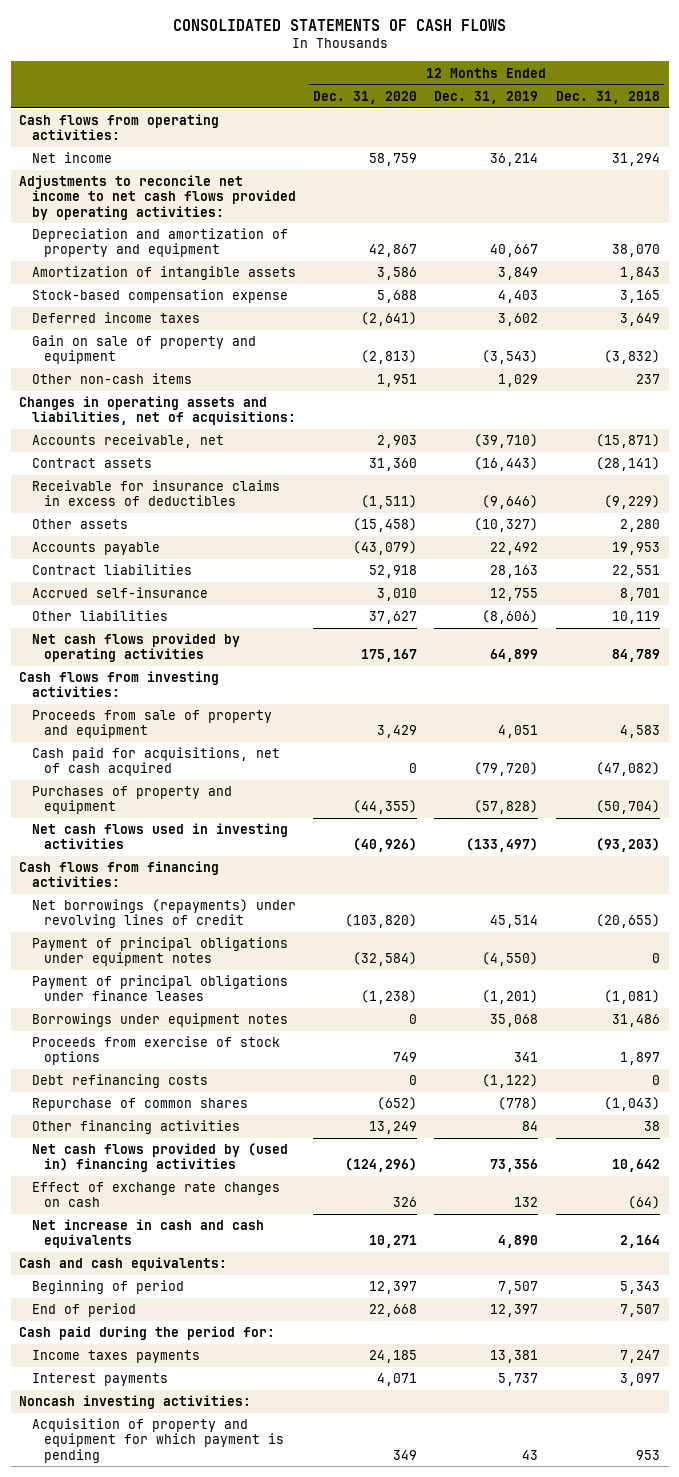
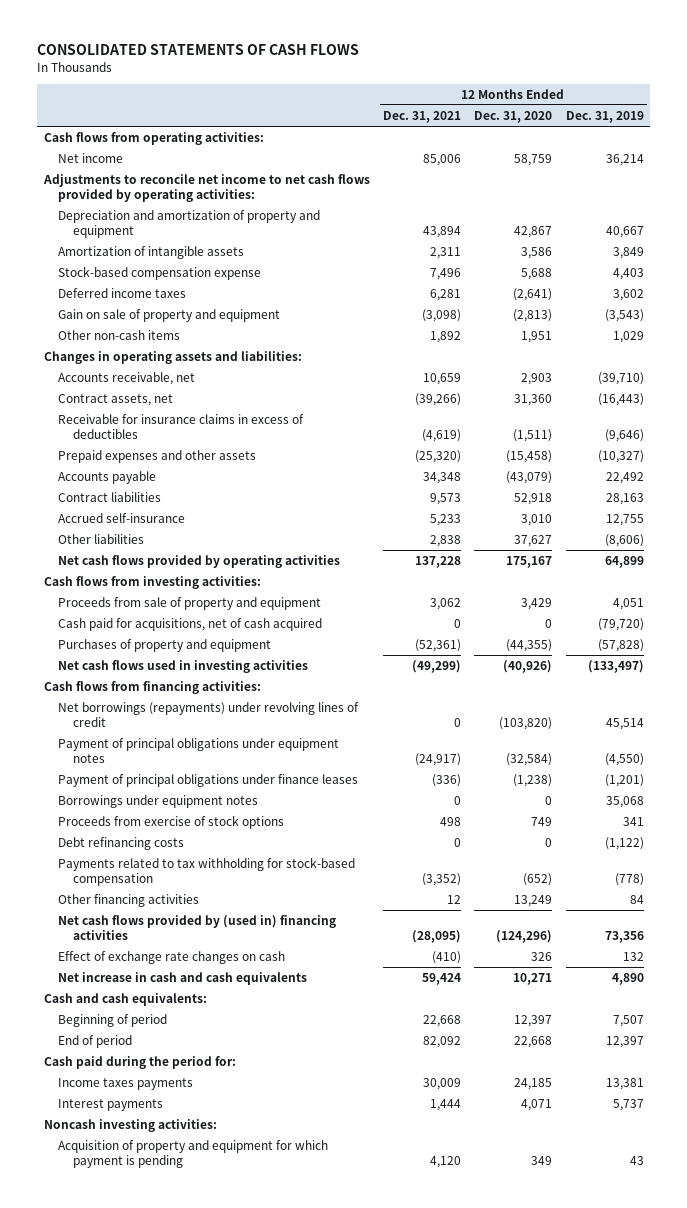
[555,90,660,104] Dec. 31, 2018 -> none
none -> [382,110,461,123] Dec. 31, 2021
[19,396,296,426] Changes in operating assets and liabilities, net of acquisitions: -> [43,351,302,365] Changes in operating assets and liabilities:
[31,458,152,469] Contract assets -> [58,394,174,407] Contract assets, net
[31,519,128,530] Other assets -> [58,450,257,464] Prepaid expenses and other assets
[31,1098,248,1112] Repurchase of common shares -> [58,857,356,886] Payments related to tax withholding for stock-based compensation

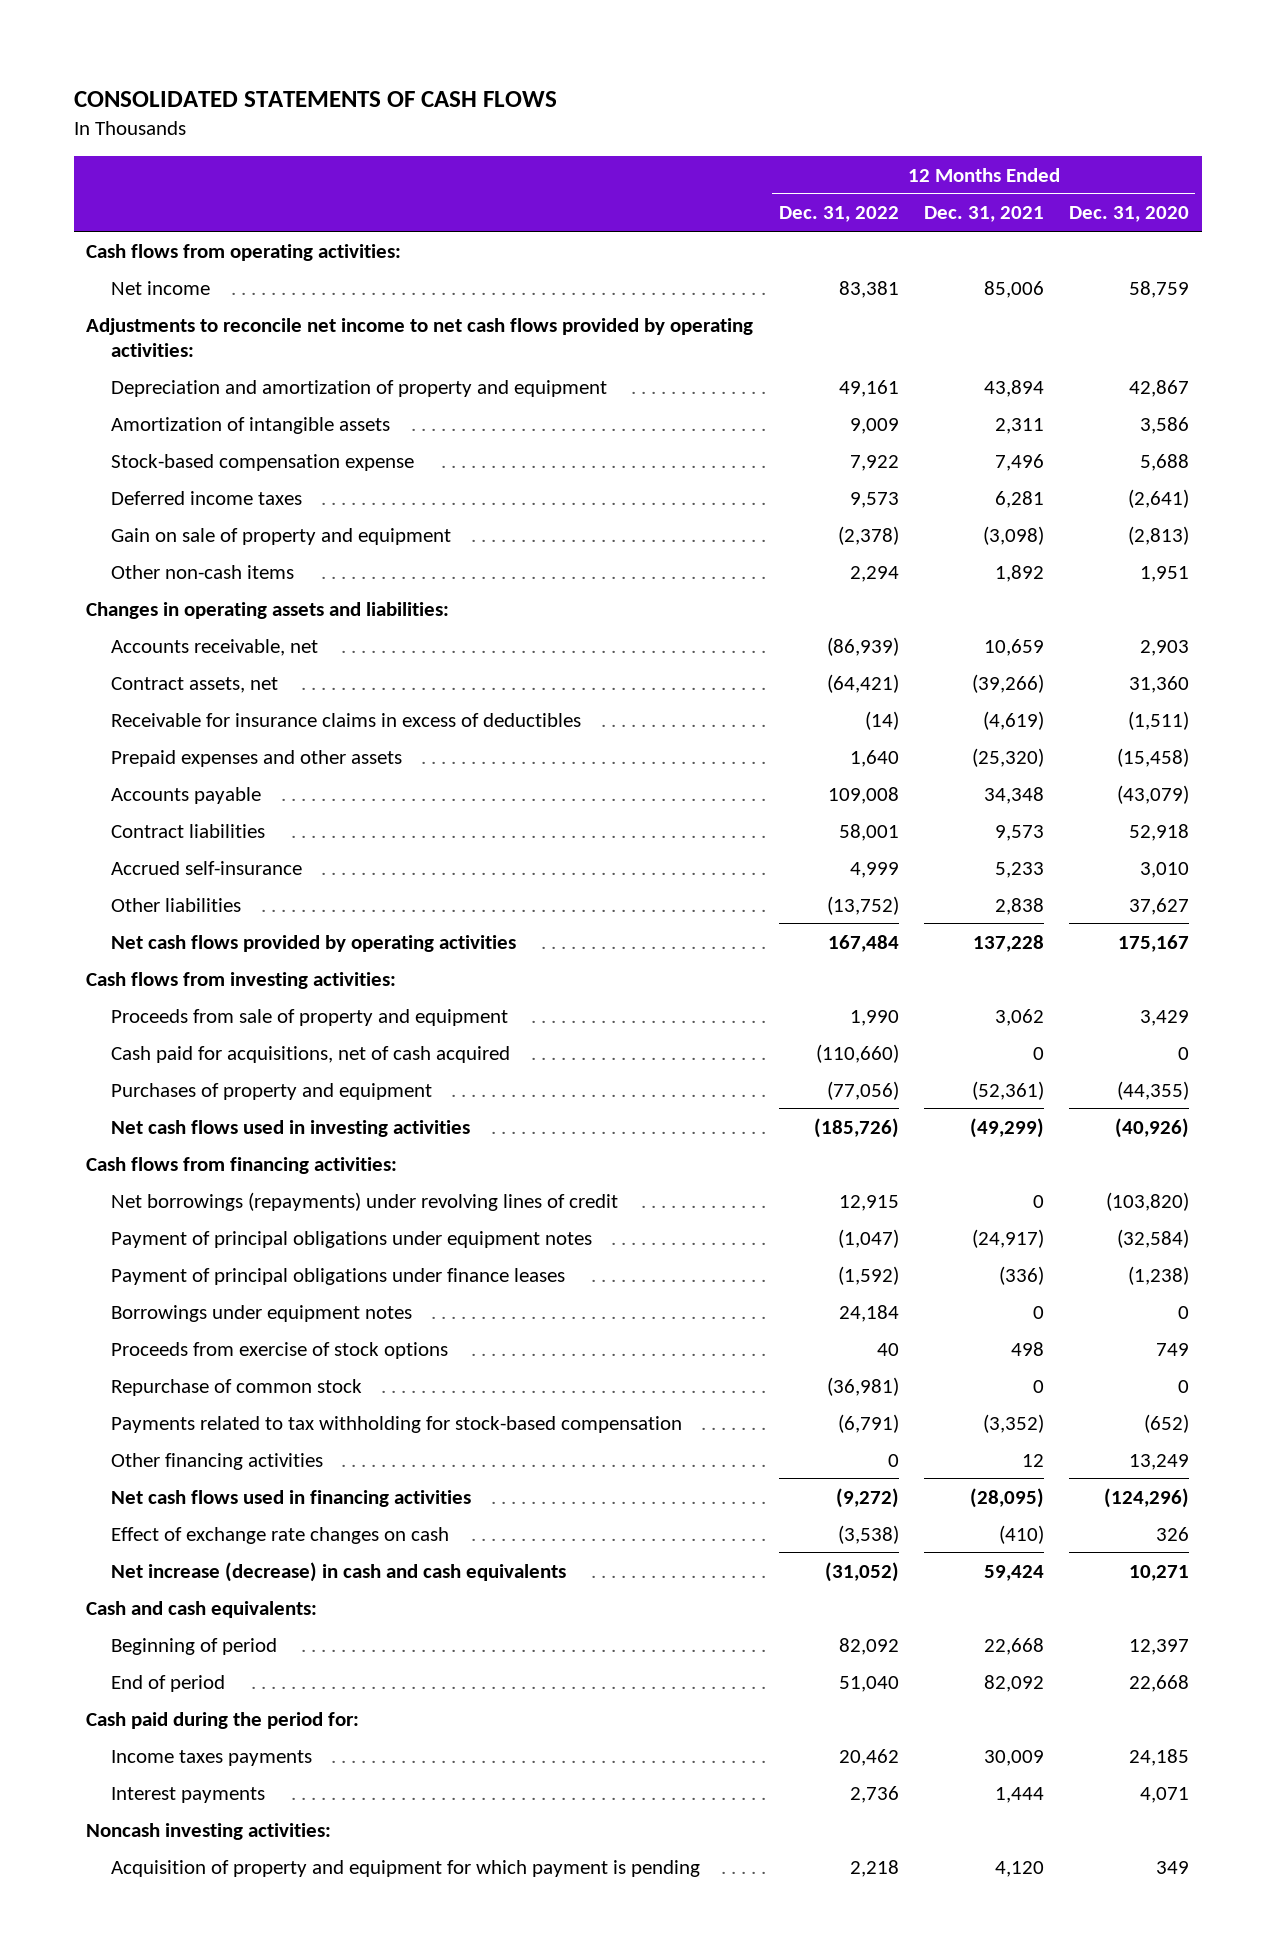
[565,110,644,123] Dec. 31, 2019 -> none
none -> [778,206,899,223] Dec. 31, 2022
[58,837,185,851] Debt refinancing costs -> none
none -> [110,1378,362,1396] Repurchase of common stock
[58,915,337,940] Net cash flows provided by (used in) financing activities -> [110,1489,471,1507] Net cash flows used in financing activities
[58,972,308,986] Net increase in cash and cash equivalents -> [110,1561,566,1582] Net increase (decrease) in cash and cash equivalents

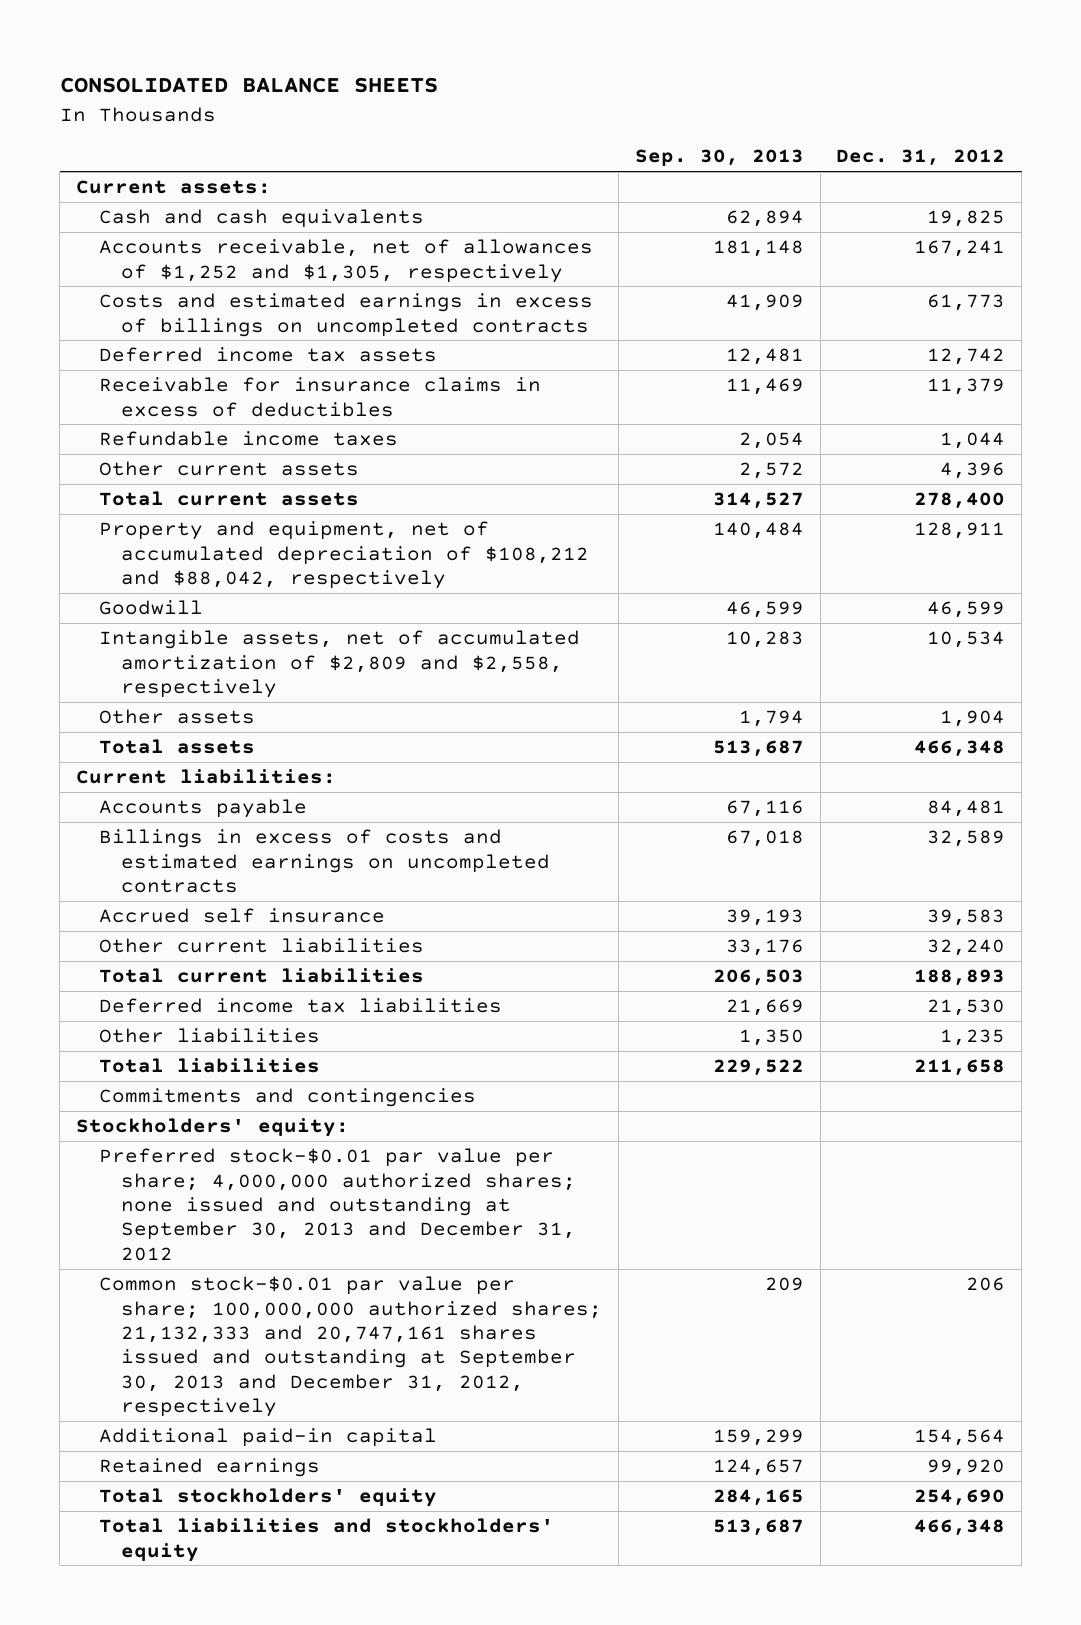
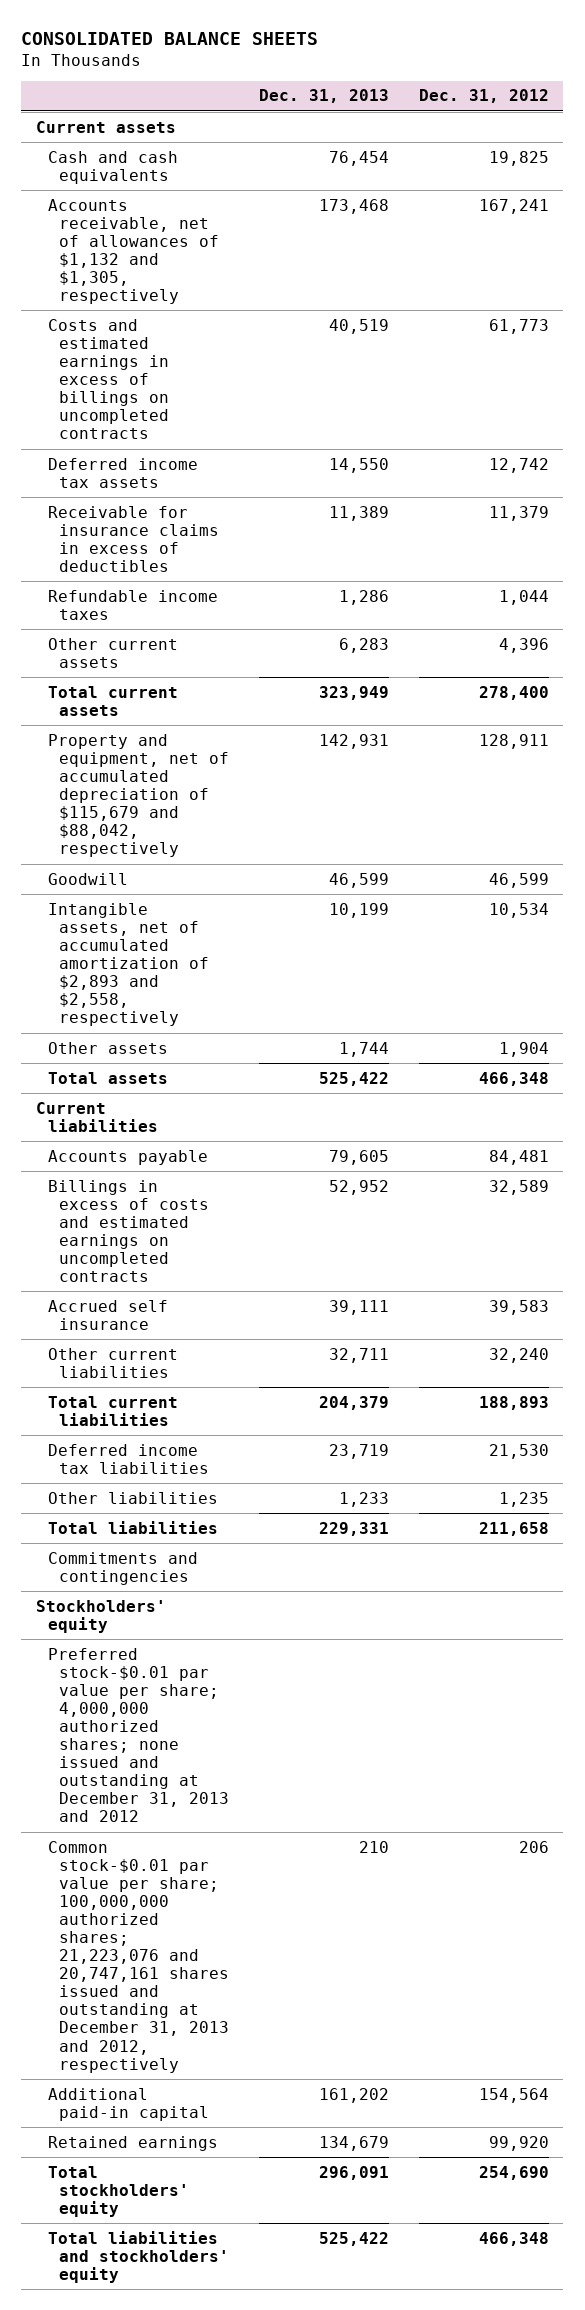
[634,149,804,167] Sep. 30, 2013 -> none
none -> [258,89,389,104] Dec. 31, 2013
[75,180,271,195] Current assets: -> [36,120,177,133] Current assets
[98,239,593,283] Accounts receivable, net of allowances of $1,252 and $1,305, respectively -> [47,198,220,305] Accounts receivable, net of allowances of $1,132 and $1,305, respectively
[98,521,590,589] Property and equipment, net of accumulated depreciation of $108,212 and $88,042, respectively -> [47,733,230,858] Property and equipment, net of accumulated depreciation of $115,679 and $88,042, respectively
[98,630,580,698] Intangible assets, net of accumulated amortization of $2,809 and $2,558, respectively -> [47,902,210,1027] Intangible assets, net of accumulated amortization of $2,893 and $2,558, respectively
[75,769,336,785] Current liabilities: -> [36,1101,158,1132] Current liabilities
[75,1118,349,1138] Stockholders' equity: -> [36,1599,167,1633] Stockholders' equity
[98,1148,577,1261] Preferred stock-$0.01 par value per share; 4,000,000 authorized shares; none issued and outstanding at September 30, 2013 and December 31, 2012 -> [47,1647,230,1823] Preferred stock-$0.01 par value per share; 4,000,000 authorized shares; none issued and outstanding at December 31, 2013 and 2012
[98,1276,603,1418] Common stock-$0.01 par value per share; 100,000,000 authorized shares; 21,132,333 and 20,747,161 shares issued and outstanding at September 30, 2013 and December 31, 2012, respectively -> [47,1840,230,2073] Common stock-$0.01 par value per share; 100,000,000 authorized shares; 21,223,076 and 20,747,161 shares issued and outstanding at December 31, 2013 and 2012, respectively

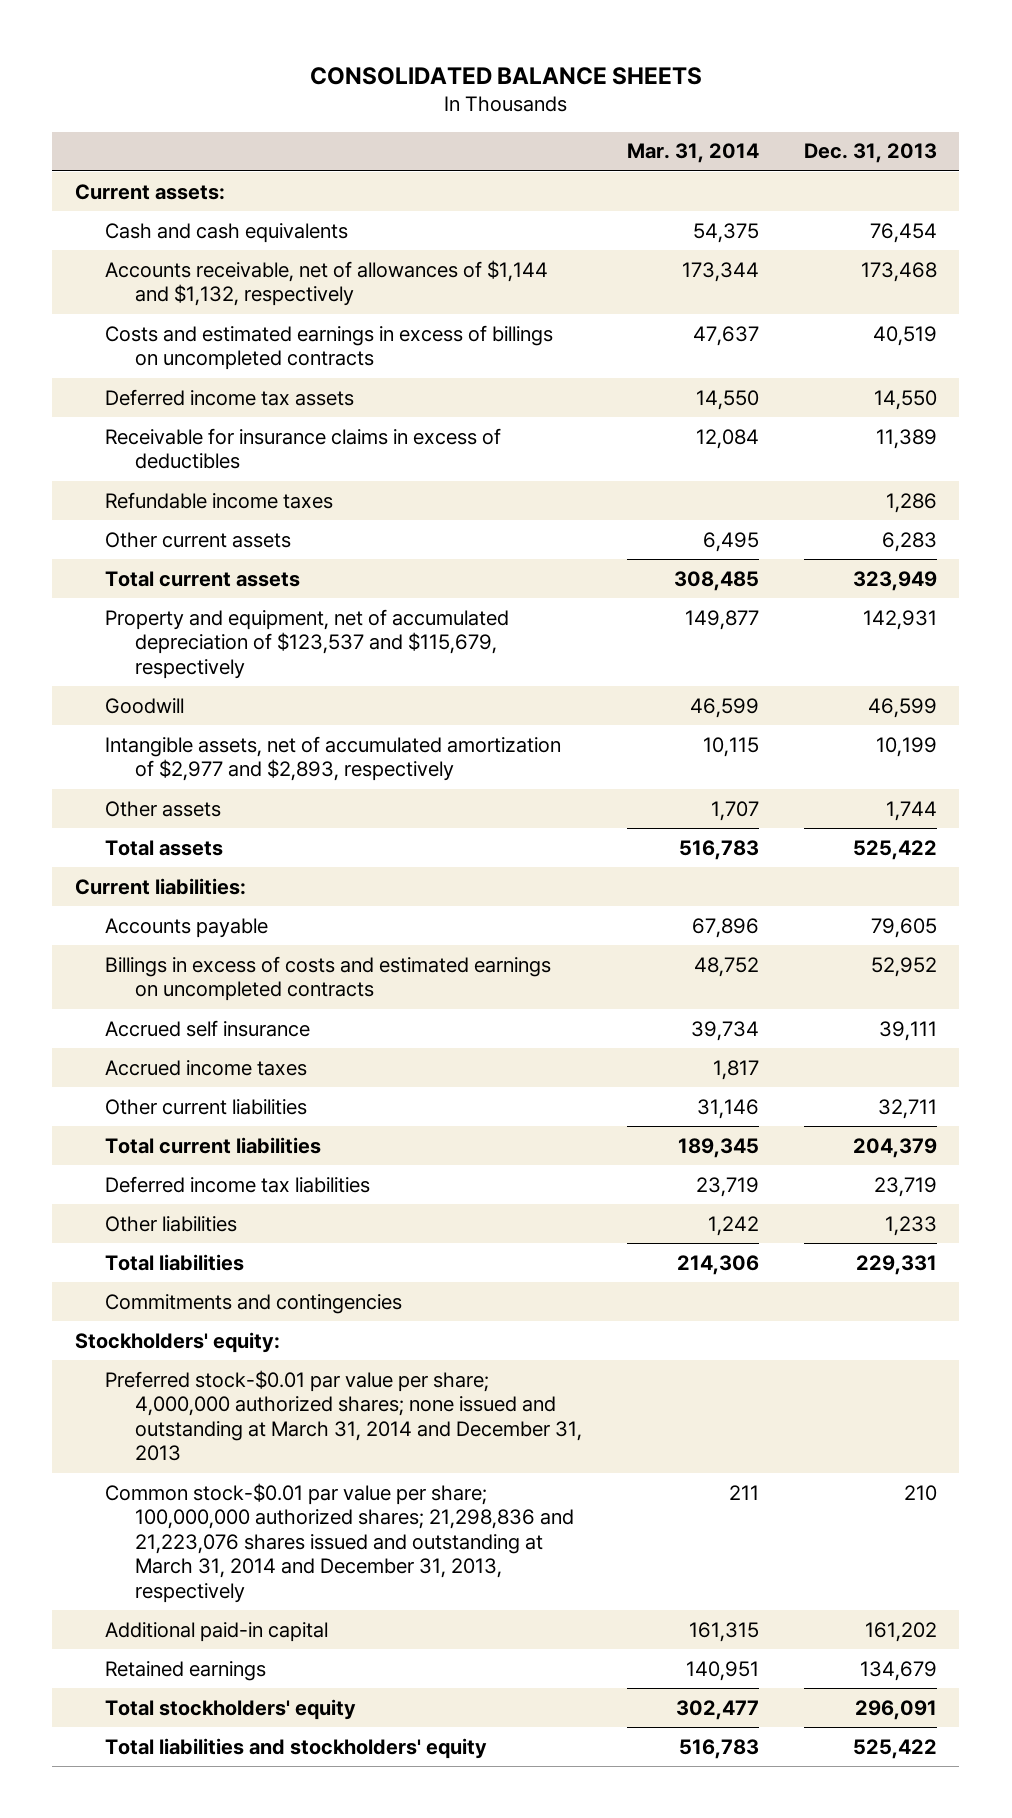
[418,89,549,104] Dec. 31, 2012 -> none
none -> [626,143,759,164] Mar. 31, 2014
[36,120,177,133] Current assets -> [74,183,225,200] Current assets:
[47,198,220,305] Accounts receivable, net of allowances of $1,132 and $1,305, respectively -> [104,259,548,307] Accounts receivable, net of allowances of $1,144 and $1,132, respectively
[47,733,230,858] Property and equipment, net of accumulated depreciation of $115,679 and $88,042, respectively -> [104,608,509,679] Property and equipment, net of accumulated depreciation of $123,537 and $115,679, respectively
[47,902,210,1027] Intangible assets, net of accumulated amortization of $2,893 and $2,558, respectively -> [104,735,561,782] Intangible assets, net of accumulated amortization of $2,977 and $2,893, respectively
[36,1101,158,1132] Current liabilities -> [74,877,246,895] Current liabilities:
none -> [104,1059,307,1076] Accrued income taxes
[36,1599,167,1633] Stockholders' equity -> [74,1331,280,1353] Stockholders' equity:
[47,1647,230,1823] Preferred stock-$0.01 par value per share; 4,000,000 authorized shares; none issued and outstanding at December 31, 2013 and 2012 -> [104,1369,582,1462] Preferred stock-$0.01 par value per share; 4,000,000 authorized shares; none issued and outstanding at March 31, 2014 and December 31, 2013
[47,1840,230,2073] Common stock-$0.01 par value per share; 100,000,000 authorized shares; 21,223,076 and 20,747,161 shares issued and outstanding at December 31, 2013 and 2012, respectively -> [104,1482,574,1603] Common stock-$0.01 par value per share; 100,000,000 authorized shares; 21,298,836 and 21,223,076 shares issued and outstanding at March 31, 2014 and December 31, 2013, respectively

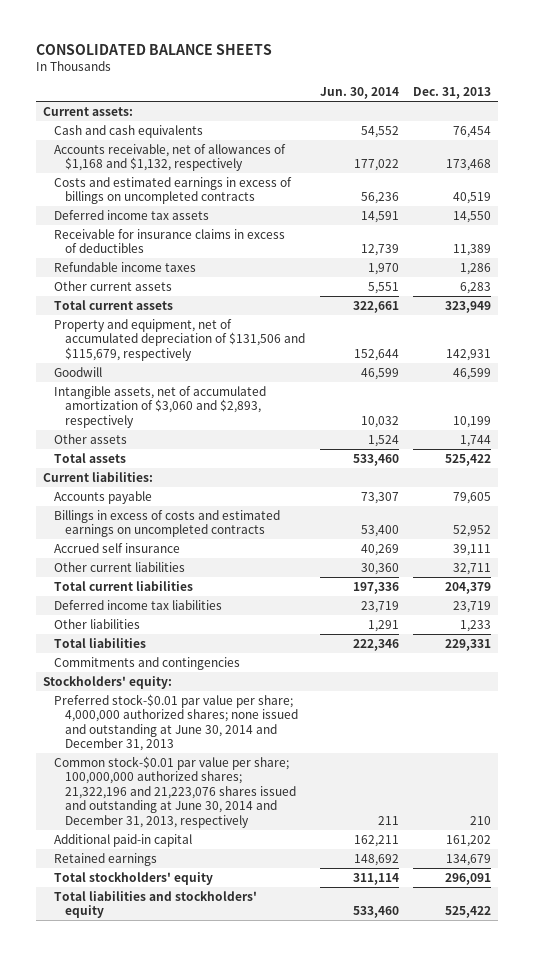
[626,143,759,164] Mar. 31, 2014 -> none
none -> [319,87,399,100] Jun. 30, 2014
[104,259,548,307] Accounts receivable, net of allowances of $1,144 and $1,132, respectively -> [54,143,287,172] Accounts receivable, net of allowances of $1,168 and $1,132, respectively
[104,608,509,679] Property and equipment, net of accumulated depreciation of $123,537 and $115,679, respectively -> [54,318,306,361] Property and equipment, net of accumulated depreciation of $131,506 and $115,679, respectively
[104,735,561,782] Intangible assets, net of accumulated amortization of $2,977 and $2,893, respectively -> [54,385,267,428] Intangible assets, net of accumulated amortization of $3,060 and $2,893, respectively
[104,1059,307,1076] Accrued income taxes -> none
[104,1369,582,1462] Preferred stock-$0.01 par value per share; 4,000,000 authorized shares; none issued and outstanding at March 31, 2014 and December 31, 2013 -> [54,693,299,752] Preferred stock-$0.01 par value per share; 4,000,000 authorized shares; none issued and outstanding at June 30, 2014 and December 31, 2013
[104,1482,574,1603] Common stock-$0.01 par value per share; 100,000,000 authorized shares; 21,298,836 and 21,223,076 shares issued and outstanding at March 31, 2014 and December 31, 2013, respectively -> [54,755,297,828] Common stock-$0.01 par value per share; 100,000,000 authorized shares; 21,322,196 and 21,223,076 shares issued and outstanding at June 30, 2014 and December 31, 2013, respectively

